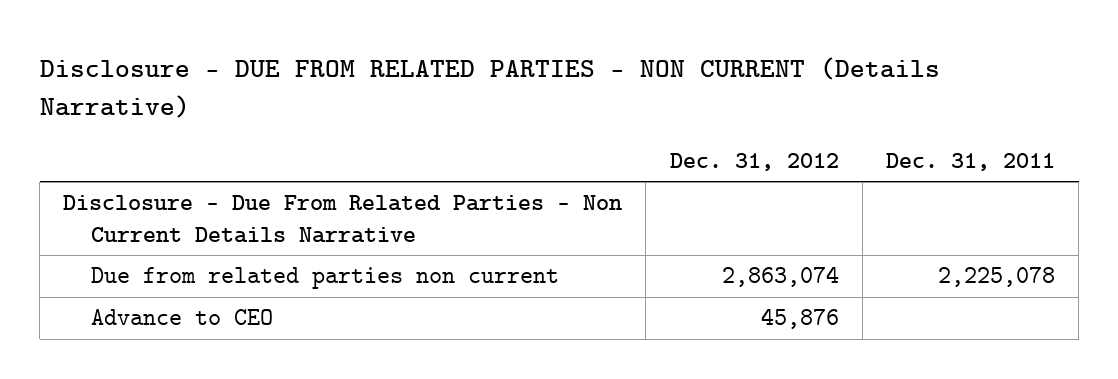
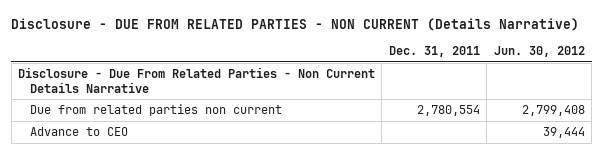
[669,152,839,171] Dec. 31, 2012 -> none
none -> [493,45,585,57] Jun. 30, 2012
[938,267,1056,288] 2,225,078 -> [416,104,480,116] 2,780,554

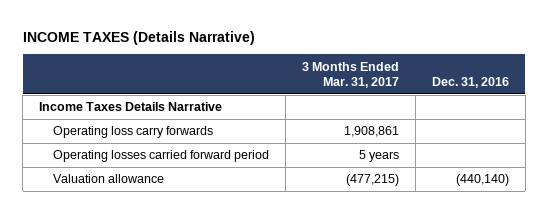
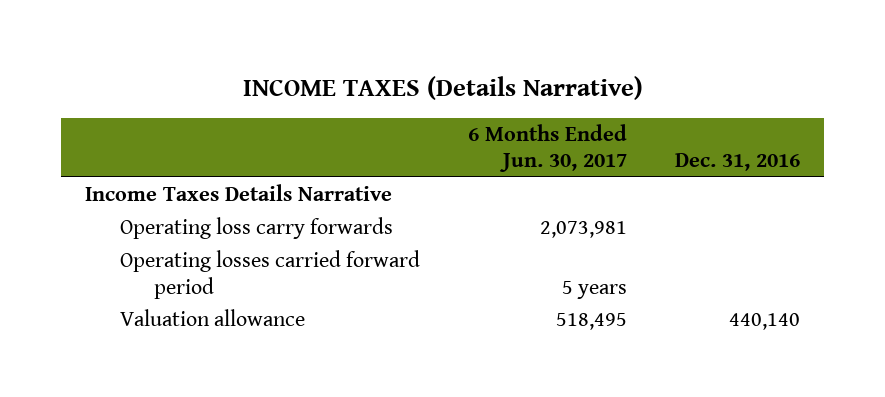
[302,61,400,88] 3 Months Ended Mar. 31, 2017 -> none
none -> [467,124,627,173] 6 Months Ended Jun. 30, 2017
[455,174,509,187] (440,140) -> [728,313,800,331] 440,140

